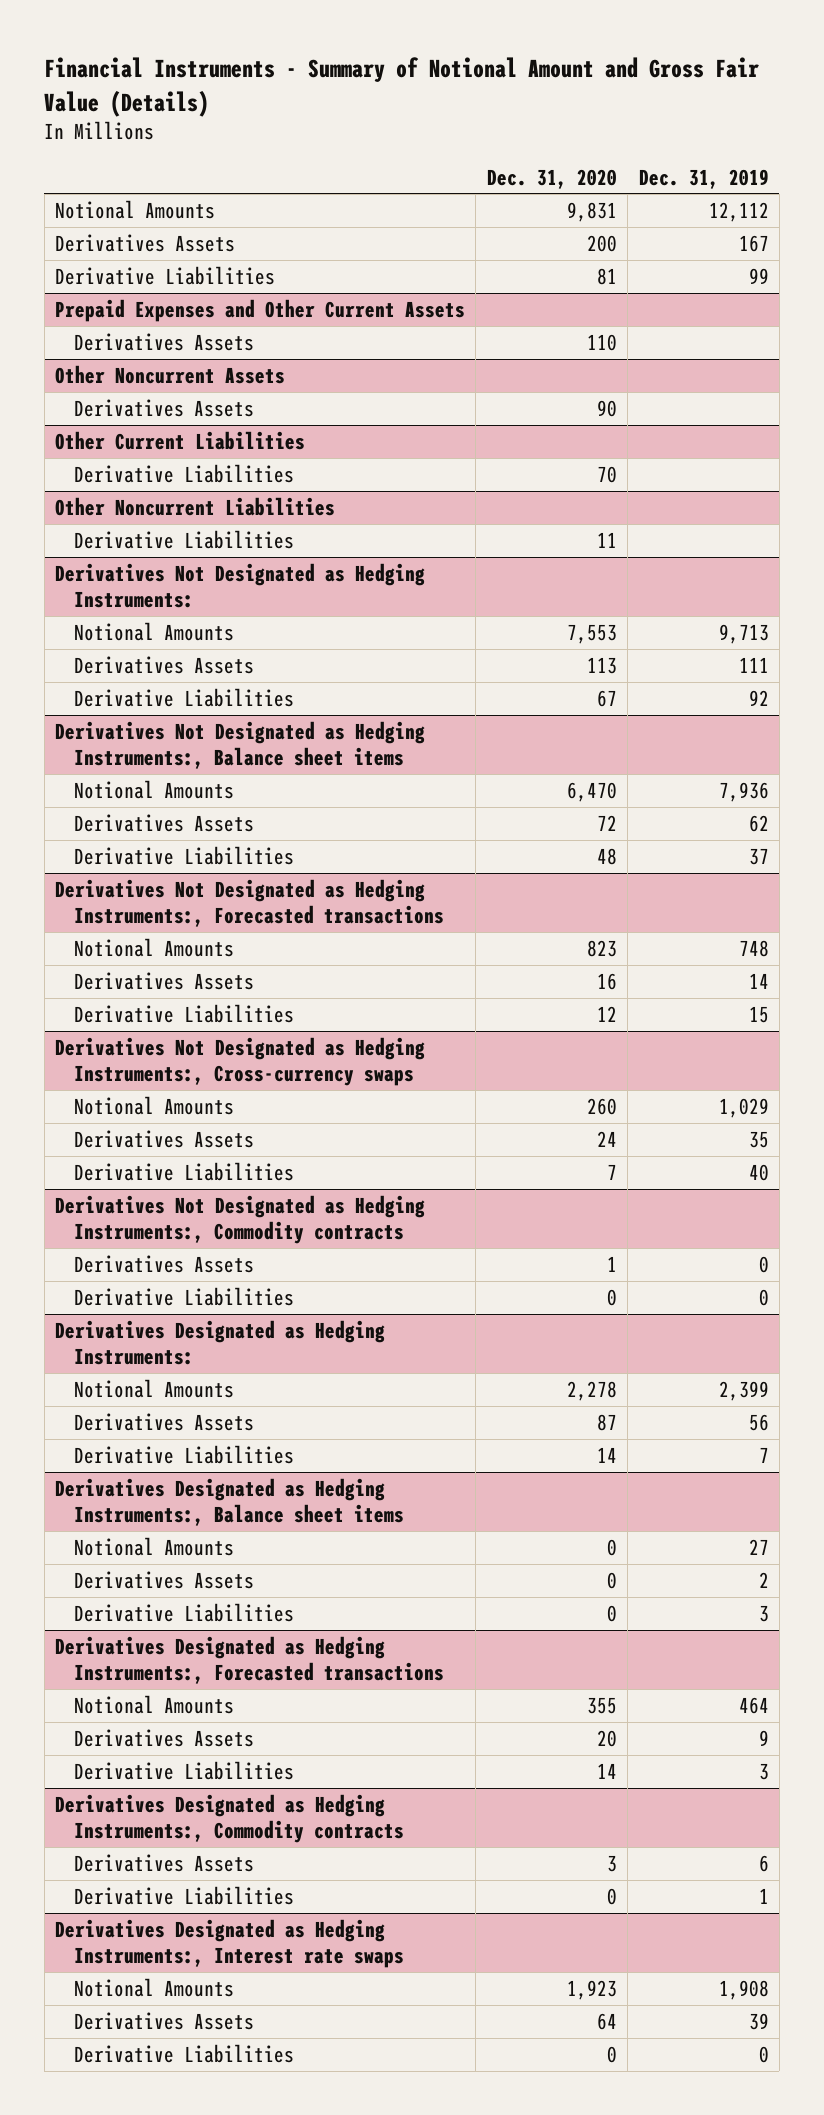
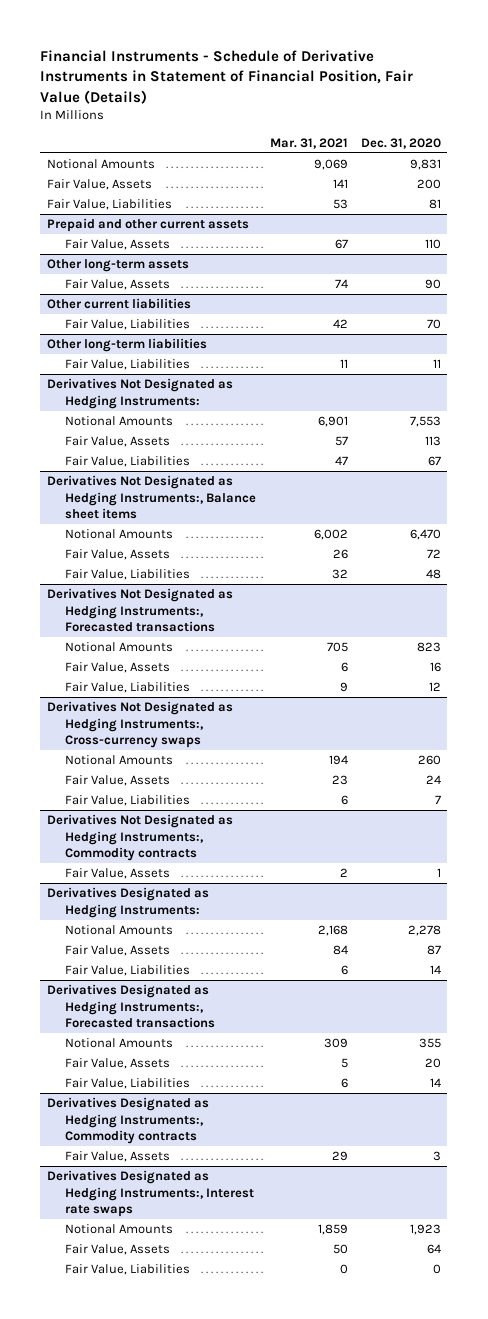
[44,57,760,117] Financial Instruments - Summary of Notional Amount and Gross Fair Value (Details) -> [40,49,414,104] Financial Instruments - Schedule of Derivative Instruments in Statement of Financial Position, Fair Value (Details)
[638,168,769,189] Dec. 31, 2019 -> none
none -> [269,137,348,149] Mar. 31, 2021
[55,233,236,252] Derivatives Assets -> [46,179,152,191] Fair Value, Assets
[55,265,276,285] Derivative Liabilities -> [46,199,172,211] Fair Value, Liabilities
[55,298,466,322] Prepaid Expenses and Other Current Assets -> [46,218,249,233] Prepaid and other current assets
[73,332,254,351] Derivatives Assets -> [65,239,171,251] Fair Value, Assets
[55,364,286,384] Other Noncurrent Assets -> [46,259,189,273] Other long-term assets
[73,398,254,417] Derivatives Assets -> [65,279,171,291] Fair Value, Assets
[55,430,306,450] Other Current Liabilities -> [46,298,191,310] Other current liabilities
[73,463,294,483] Derivative Liabilities -> [65,319,191,331] Fair Value, Liabilities
[55,496,336,516] Other Noncurrent Liabilities -> [46,338,207,353] Other long-term liabilities
[73,529,294,549] Derivative Liabilities -> [65,359,191,371] Fair Value, Liabilities
[73,655,254,674] Derivatives Assets -> [65,436,171,448] Fair Value, Assets
[73,687,294,707] Derivative Liabilities -> [65,456,191,468] Fair Value, Liabilities
[73,813,254,832] Derivatives Assets -> [65,549,171,561] Fair Value, Assets
[73,845,294,865] Derivative Liabilities -> [65,569,191,581] Fair Value, Liabilities
[73,971,254,990] Derivatives Assets -> [65,662,171,674] Fair Value, Assets
[73,1003,294,1023] Derivative Liabilities -> [65,682,191,694] Fair Value, Liabilities
[73,1129,254,1148] Derivatives Assets -> [65,775,171,787] Fair Value, Assets
[73,1161,294,1181] Derivative Liabilities -> [65,795,191,807] Fair Value, Liabilities
[73,1286,294,1306] Derivative Liabilities -> none
[73,1254,254,1273] Derivatives Assets -> [65,868,171,880] Fair Value, Assets
[55,1477,404,1526] Derivatives Designated as Hedging Instruments:, Balance sheet items -> none
[73,1536,234,1556] Notional Amounts -> none
[73,1570,254,1589] Derivatives Assets -> none
[73,1602,294,1622] Derivative Liabilities -> none
[73,1412,254,1431] Derivatives Assets -> [65,945,171,957] Fair Value, Assets
[73,1444,294,1464] Derivative Liabilities -> [65,965,191,977] Fair Value, Liabilities
[73,1728,254,1747] Derivatives Assets -> [65,1058,171,1070] Fair Value, Assets
[73,1760,294,1780] Derivative Liabilities -> [65,1078,191,1090] Fair Value, Liabilities
[73,1885,294,1905] Derivative Liabilities -> none
[73,1853,254,1872] Derivatives Assets -> [65,1151,171,1163] Fair Value, Assets
[73,2011,254,2030] Derivatives Assets -> [65,1244,171,1256] Fair Value, Assets
[73,2043,294,2063] Derivative Liabilities -> [65,1264,191,1276] Fair Value, Liabilities

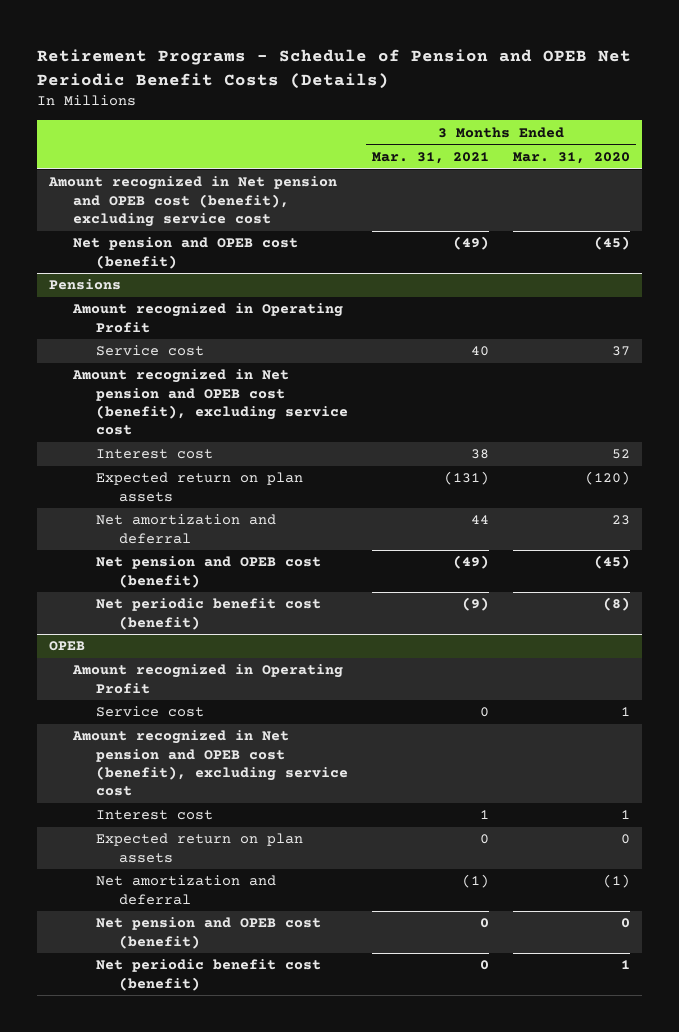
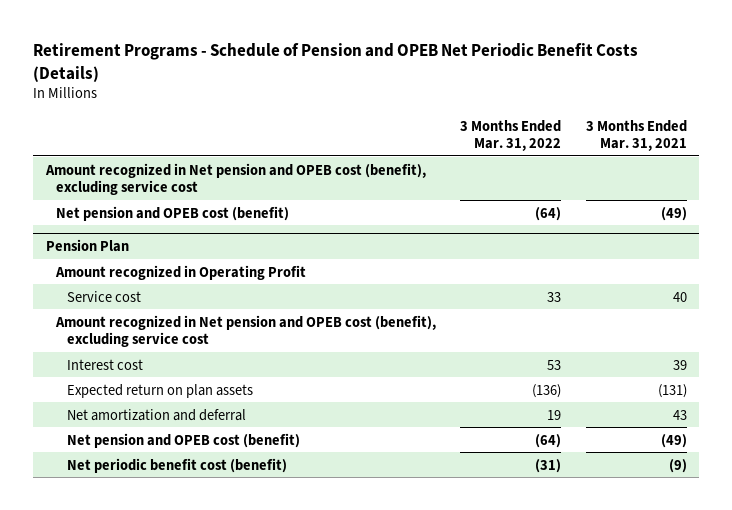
[512,151,630,164] Mar. 31, 2020 -> none
none -> [460,119,562,151] 3 Months Ended Mar. 31, 2022
[49,279,122,291] Pensions -> [45,239,129,253] Pension Plan
[470,449,489,460] 38 -> [672,359,687,370] 39
[470,515,489,525] 44 -> [672,409,687,420] 43
[49,641,86,652] OPEB -> none
[71,664,343,694] Amount recognized in Operating Profit -> none
[96,706,205,718] Service cost -> none
[71,730,349,797] Amount recognized in Net pension and OPEB cost (benefit), excluding service cost -> none
[96,810,214,821] Interest cost -> none
[96,833,304,863] Expected return on plan assets -> none
[96,875,277,905] Net amortization and deferral -> none
[96,917,322,949] Net pension and OPEB cost (benefit) -> none
[96,959,322,991] Net periodic benefit cost (benefit) -> none

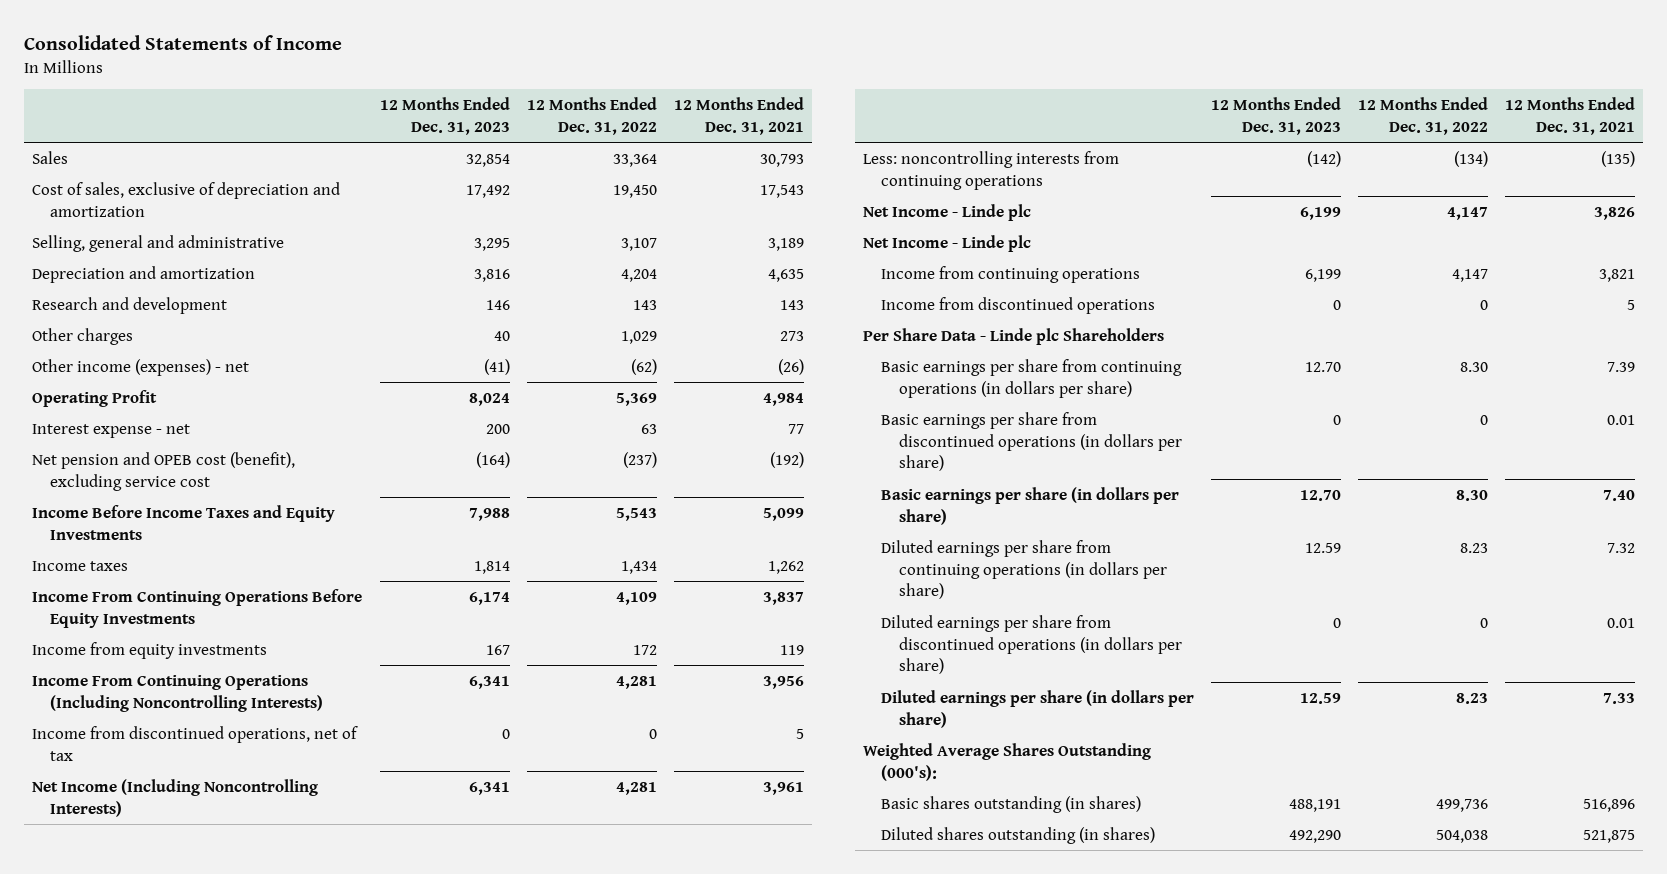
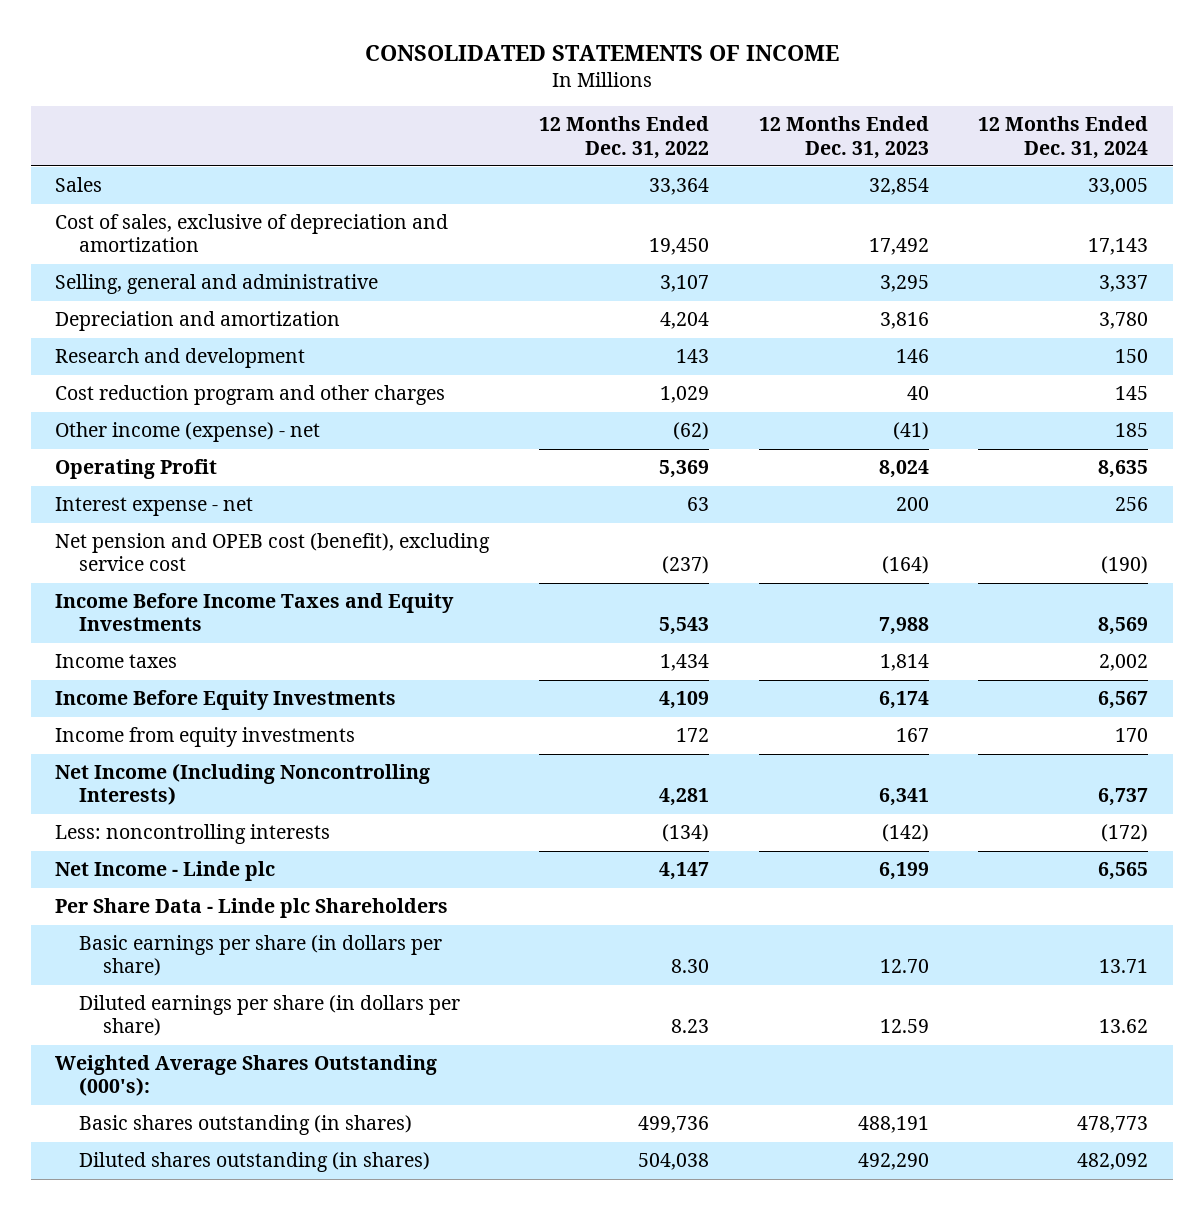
[23,34,342,50] Consolidated Statements of Income -> [364,44,839,61] CONSOLIDATED STATEMENTS OF INCOME
[673,97,804,135] 12 Months Ended Dec. 31, 2021 -> none
none -> [978,116,1149,159] 12 Months Ended Dec. 31, 2024
[32,327,134,345] Other charges -> [55,385,446,406] Cost reduction program and other charges
[32,358,250,376] Other income (expenses) - net -> [55,422,321,443] Other income (expense) - net
[32,588,363,628] Income From Continuing Operations Before Equity Investments -> [55,690,397,711] Income Before Equity Investments
[32,674,323,712] Income From Continuing Operations (Including Noncontrolling Interests) -> none
[32,725,359,761] Income from discontinued operations, net of tax -> none
[863,150,1120,190] Less: noncontrolling interests from continuing operations -> [55,824,331,845] Less: noncontrolling interests
[863,234,1032,252] Net Income - Linde plc -> none
[880,265,1140,283] Income from continuing operations -> none
[880,296,1155,314] Income from discontinued operations -> none
[880,358,1182,398] Basic earnings per share from continuing operations (in dollars per share) -> none
[880,411,1182,472] Basic earnings per share from discontinued operations (in dollars per share) -> none
[880,539,1167,600] Diluted earnings per share from continuing operations (in dollars per share) -> none
[880,614,1182,675] Diluted earnings per share from discontinued operations (in dollars per share) -> none

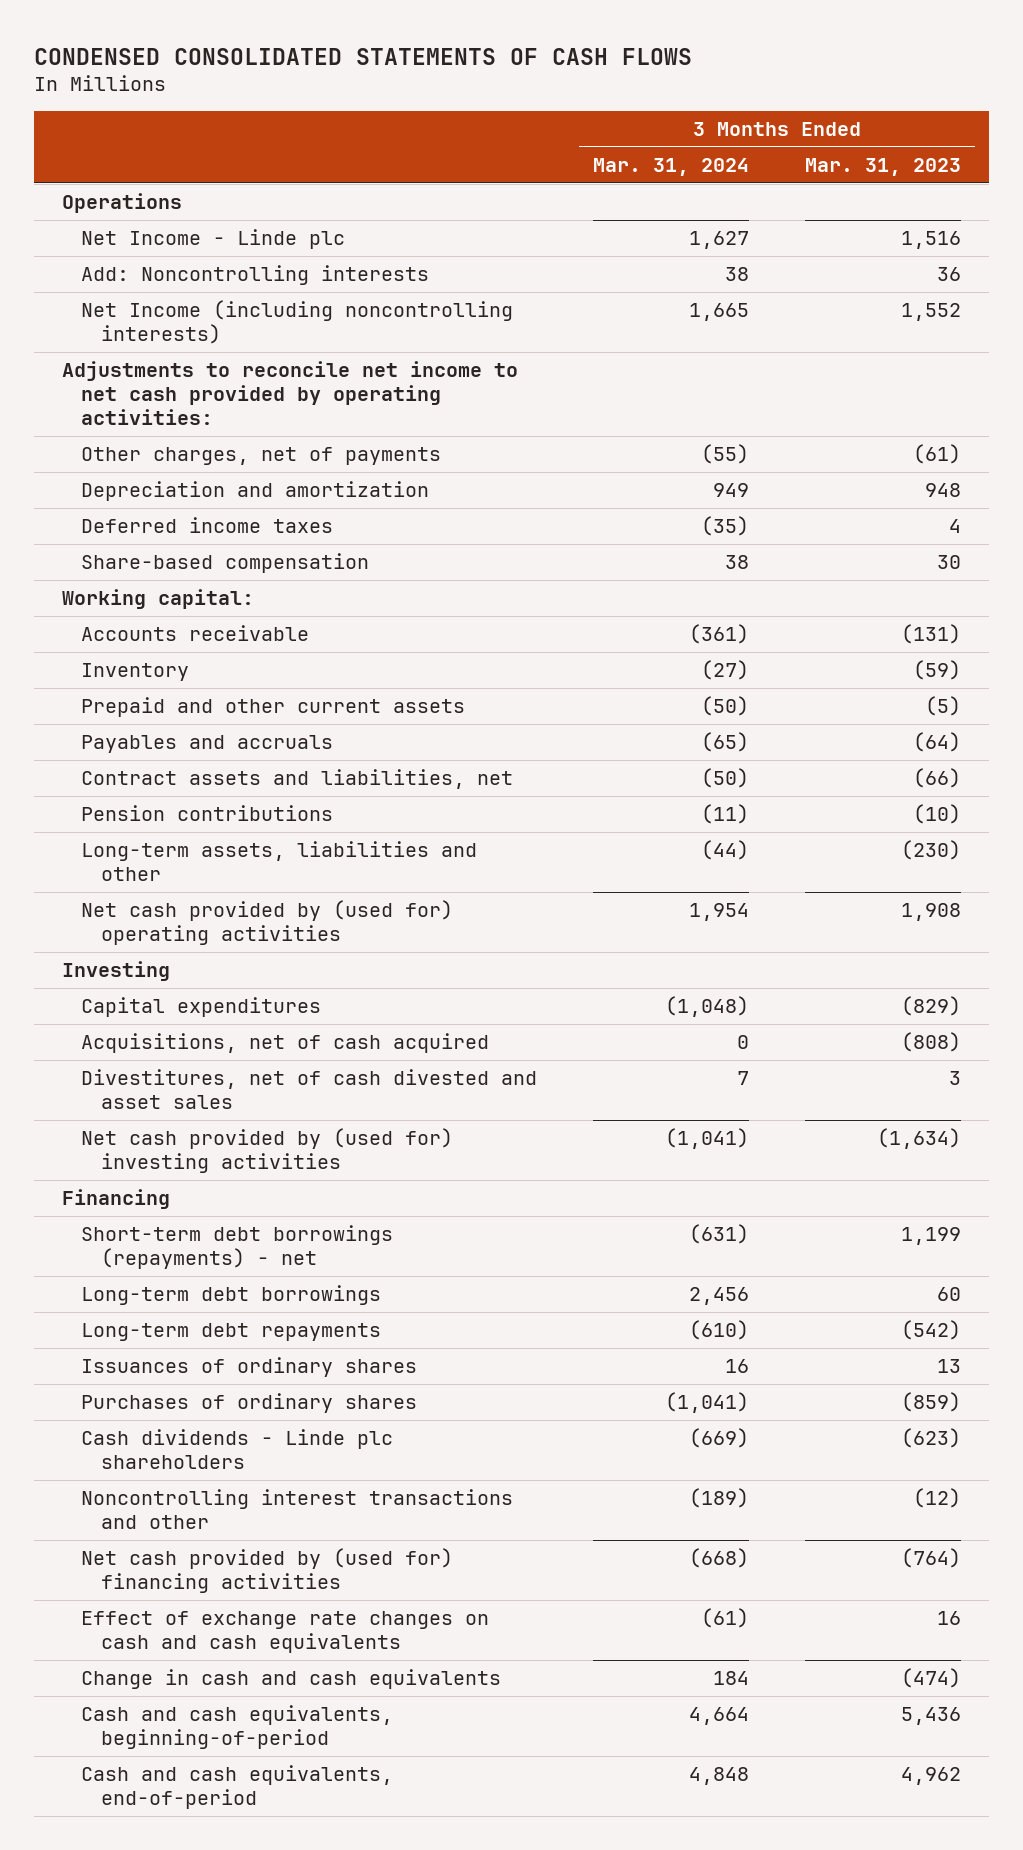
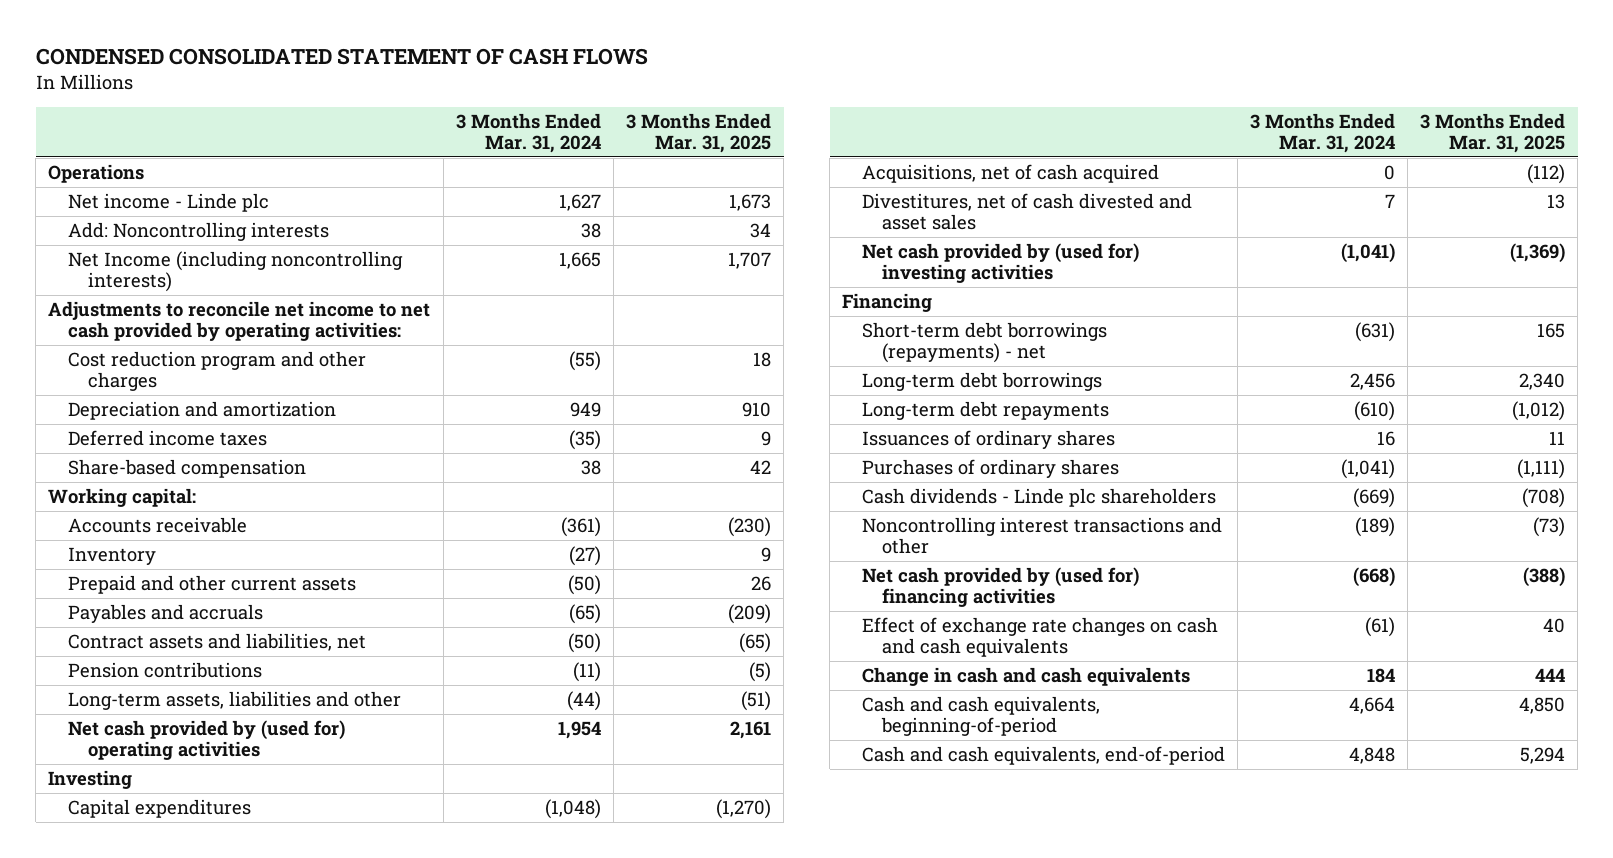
[34,47,693,65] CONDENSED CONSOLIDATED STATEMENTS OF CASH FLOWS -> [35,48,648,66] CONDENSED CONSOLIDATED STATEMENT OF CASH FLOWS
[804,157,961,176] Mar. 31, 2023 -> none
none -> [626,112,772,154] 3 Months Ended Mar. 31, 2025
[81,229,346,250] Net Income - Linde plc -> [68,192,270,212] Net income - Linde plc
[81,447,442,466] Other charges, net of payments -> [68,350,367,392] Cost reduction program and other charges

